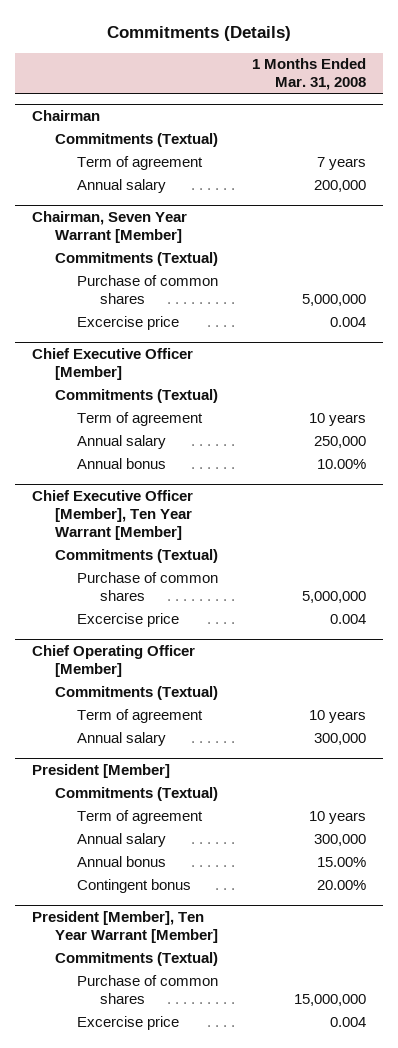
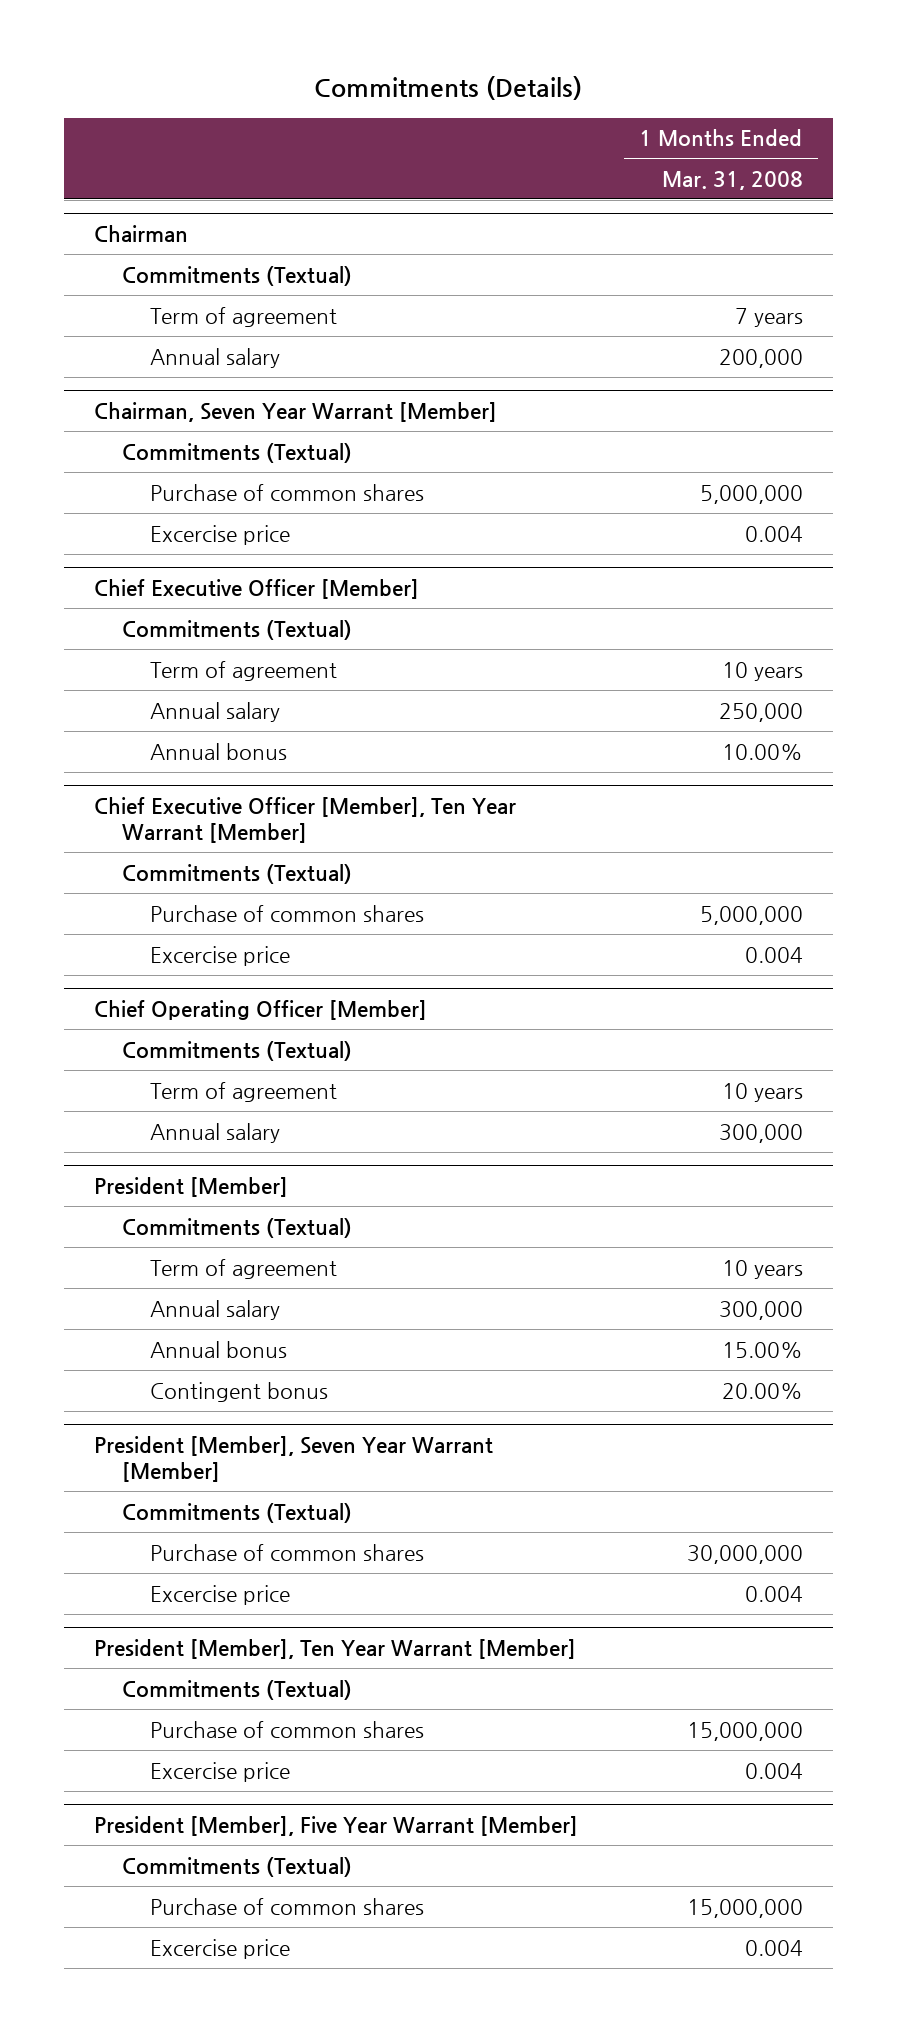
none -> [94,1435,494,1483] President [Member], Seven Year Warrant [Member]
none -> [122,1502,353,1523] Commitments (Textual)
none -> [150,1543,425,1561] Purchase of common shares
none -> [150,1584,291,1605] Excercise price
none -> [94,1815,579,1836] President [Member], Five Year Warrant [Member]
none -> [122,1856,353,1877] Commitments (Textual)
none -> [150,1897,425,1915] Purchase of common shares
none -> [150,1938,291,1959] Excercise price

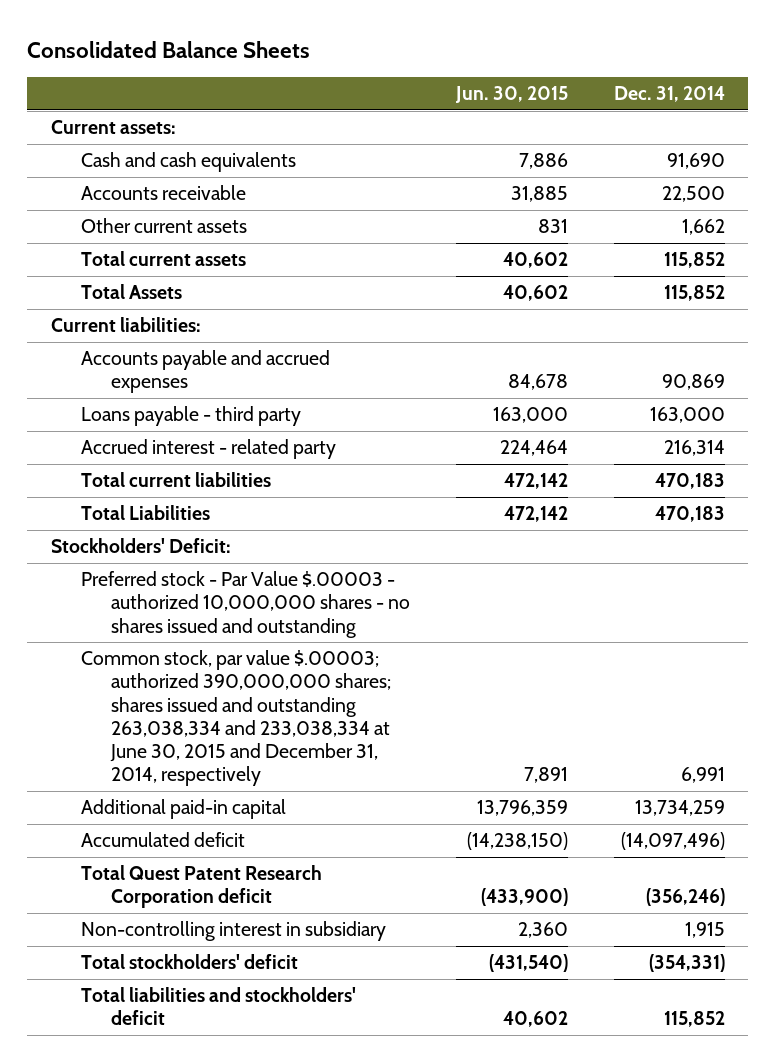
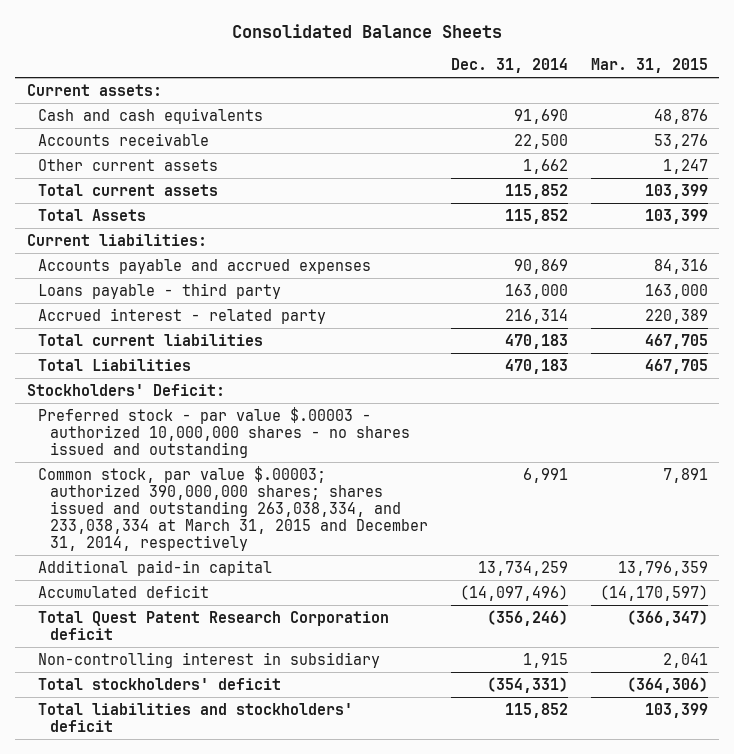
[454,86,568,104] Jun. 30, 2015 -> none
none -> [590,57,708,73] Mar. 31, 2015
[80,571,410,638] Preferred stock - Par Value $.00003 - authorized 10,000,000 shares - no shares issued and outstanding -> [38,406,410,458] Preferred stock - par value $.00003 - authorized 10,000,000 shares - no shares issued and outstanding
[80,650,391,787] Common stock, par value $.00003; authorized 390,000,000 shares; shares issued and outstanding 263,038,334 and 233,038,334 at June 30, 2015 and December 31, 2014, respectively -> [38,465,428,552] Common stock, par value $.00003; authorized 390,000,000 shares; shares issued and outstanding 263,038,334, and 233,038,334 at March 31, 2015 and December 31, 2014, respectively

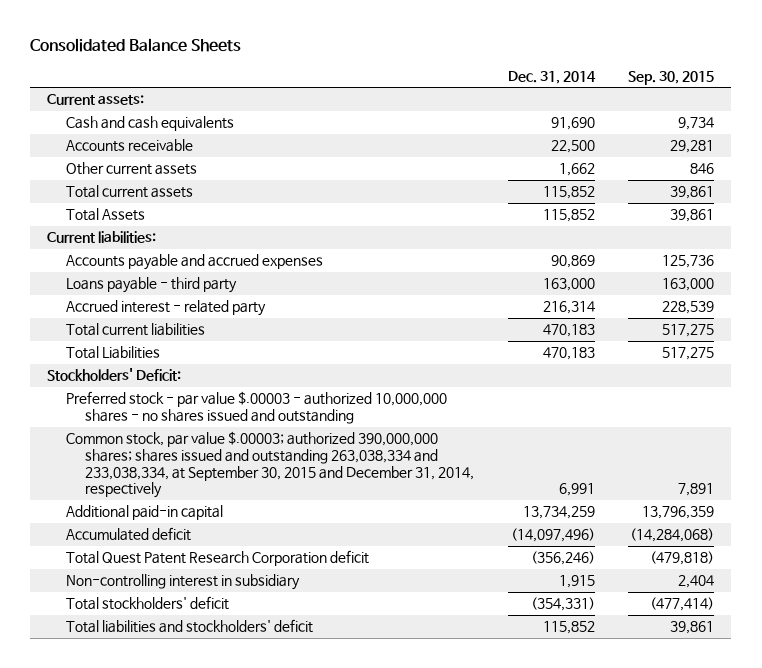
[590,57,708,73] Mar. 31, 2015 -> none
none -> [628,70,715,85] Sep. 30, 2015
[38,465,428,552] Common stock, par value $.00003; authorized 390,000,000 shares; shares issued and outstanding 263,038,334, and 233,038,334 at March 31, 2015 and December 31, 2014, respectively -> [66,431,475,499] Common stock, par value $.00003; authorized 390,000,000 shares; shares issued and outstanding 263,038,334 and 233,038,334, at September 30, 2015 and December 31, 2014, respectively

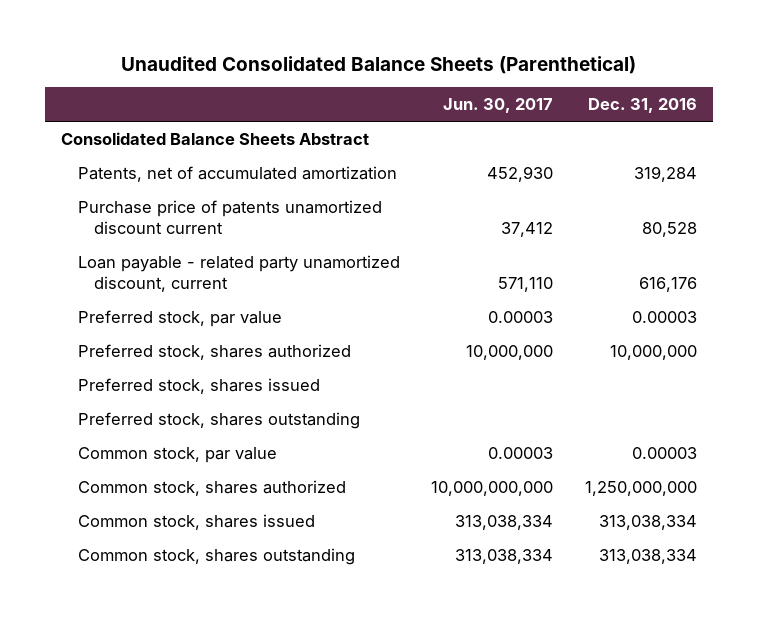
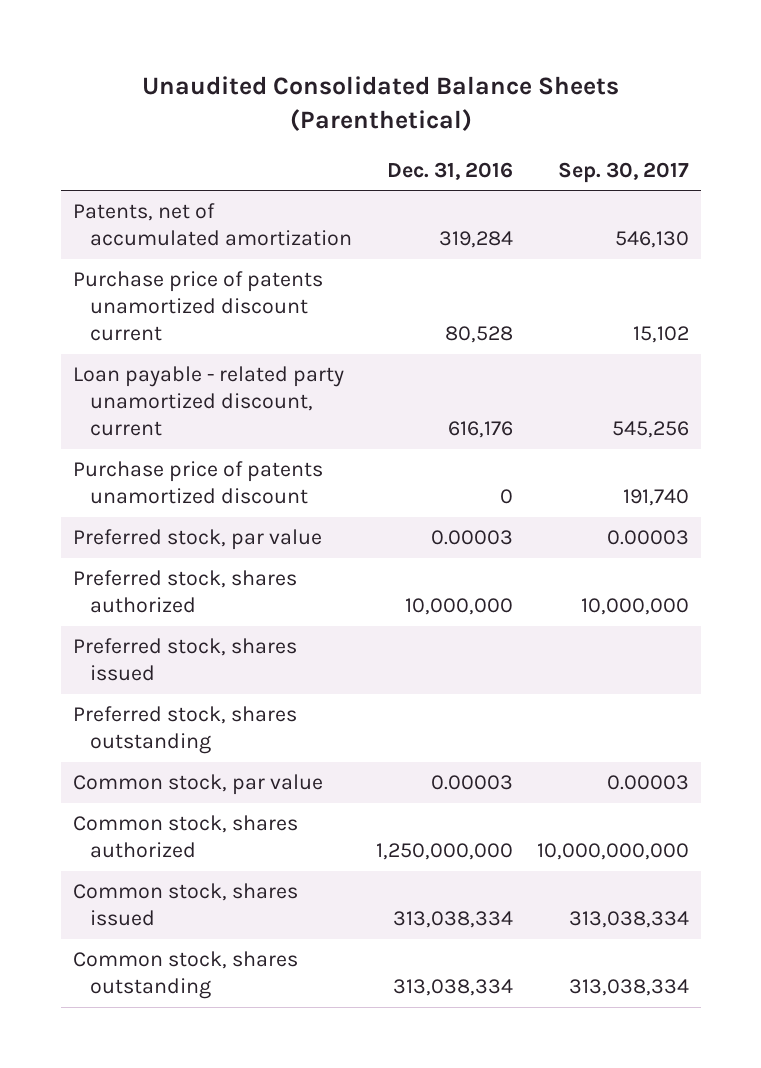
[443,98,554,114] Jun. 30, 2017 -> none
none -> [557,161,689,183] Sep. 30, 2017
[61,131,370,145] Consolidated Balance Sheets Abstract -> none
none -> [72,461,323,505] Purchase price of patents unamortized discount

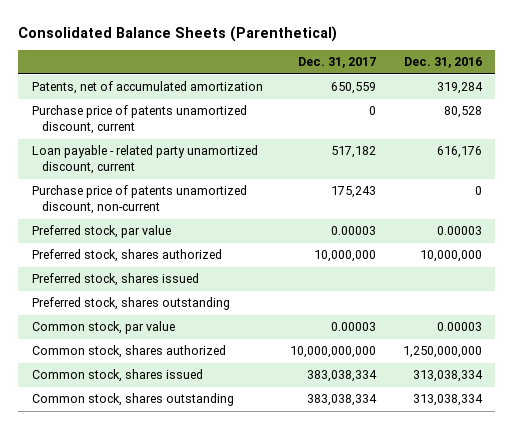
[141,76,619,131] Unaudited Consolidated Balance Sheets (Parenthetical) -> [18,25,338,42] Consolidated Balance Sheets (Parenthetical)
[557,161,689,183] Sep. 30, 2017 -> none
none -> [297,57,376,69] Dec. 31, 2017
[72,271,323,341] Purchase price of patents unamortized discount current -> [31,105,247,135] Purchase price of patents unamortized discount, current
[72,461,323,505] Purchase price of patents unamortized discount -> [31,185,247,215] Purchase price of patents unamortized discount, non-current

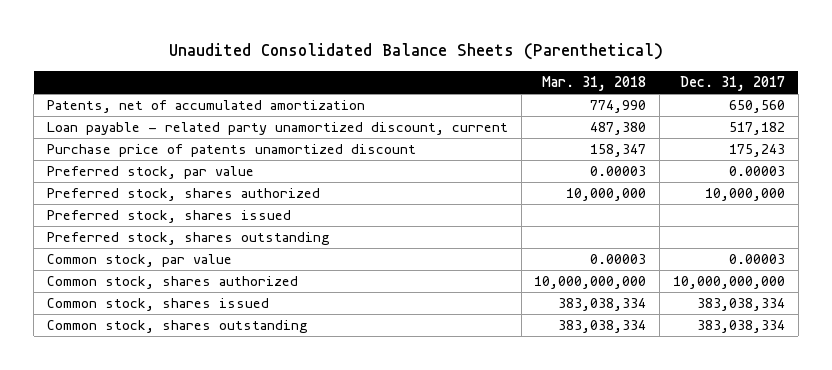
[18,25,338,42] Consolidated Balance Sheets (Parenthetical) -> [168,43,663,61] Unaudited Consolidated Balance Sheets (Parenthetical)
[403,57,482,69] Dec. 31, 2016 -> none
none -> [542,76,647,92] Mar. 31, 2018
[31,105,247,135] Purchase price of patents unamortized discount, current -> none
[330,82,376,95] 650,559 -> [728,100,785,114] 650,560
[31,185,247,215] Purchase price of patents unamortized discount, non-current -> [46,144,416,158] Purchase price of patents unamortized discount

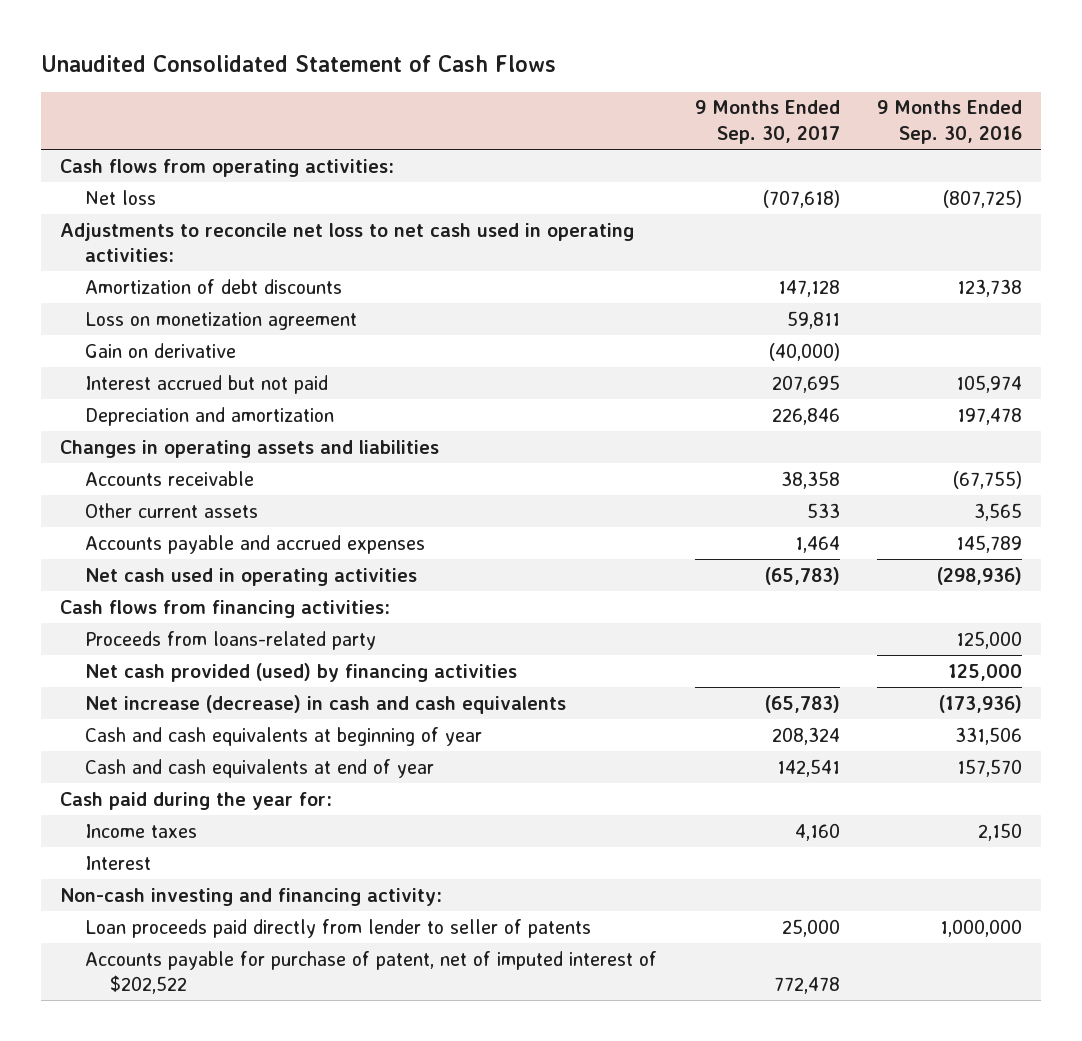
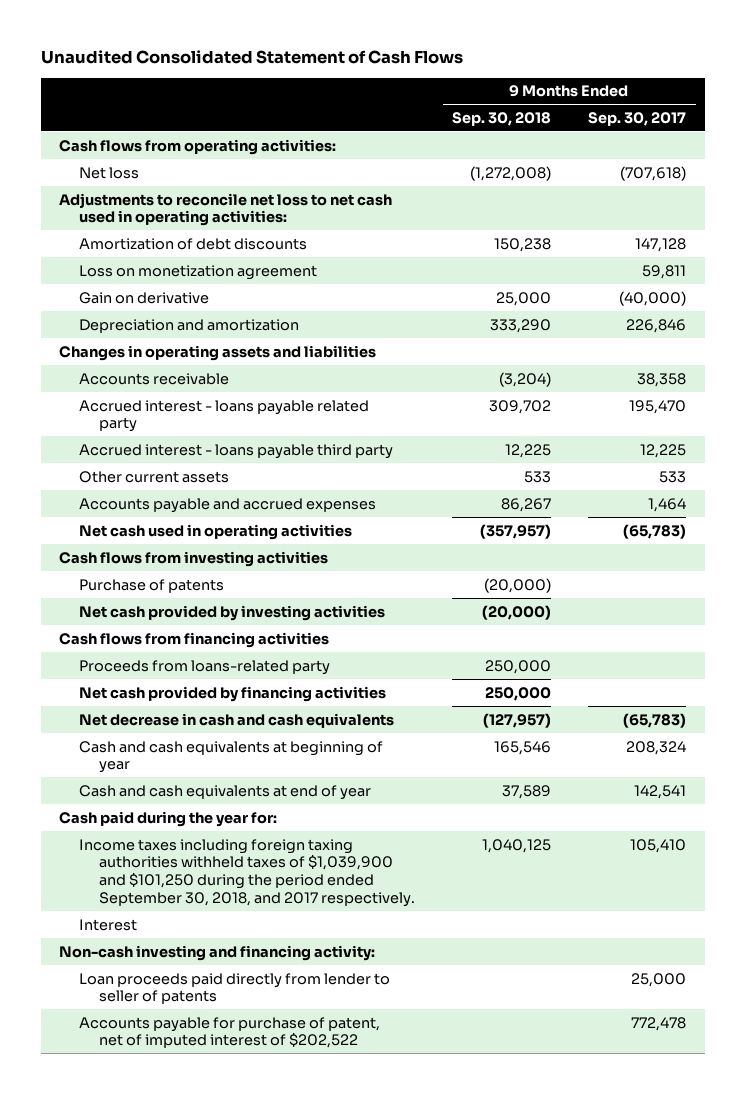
[877,100,1023,145] 9 Months Ended Sep. 30, 2016 -> none
none -> [452,111,552,126] Sep. 30, 2018
[84,374,328,394] Interest accrued but not paid -> none
none -> [78,399,369,433] Accrued interest - loans payable related party
none -> [78,443,393,459] Accrued interest - loans payable third party
none -> [59,550,329,567] Cash flows from investing activities
none -> [78,578,224,593] Purchase of patents
none -> [78,604,385,621] Net cash provided by investing activities
[59,599,390,618] Cash flows from financing activities: -> [59,631,330,648] Cash flows from financing activities
[84,662,517,682] Net cash provided (used) by financing activities -> [78,685,386,702] Net cash provided by financing activities
[84,694,566,714] Net increase (decrease) in cash and cash equivalents -> [78,712,394,728] Net decrease in cash and cash equivalents
[84,823,197,838] Income taxes -> none
none -> [78,838,415,908] Income taxes including foreign taxing authorities withheld taxes of $1,039,900 and $101,250 during the period ended September 30, 2018, and 2017 respectively.

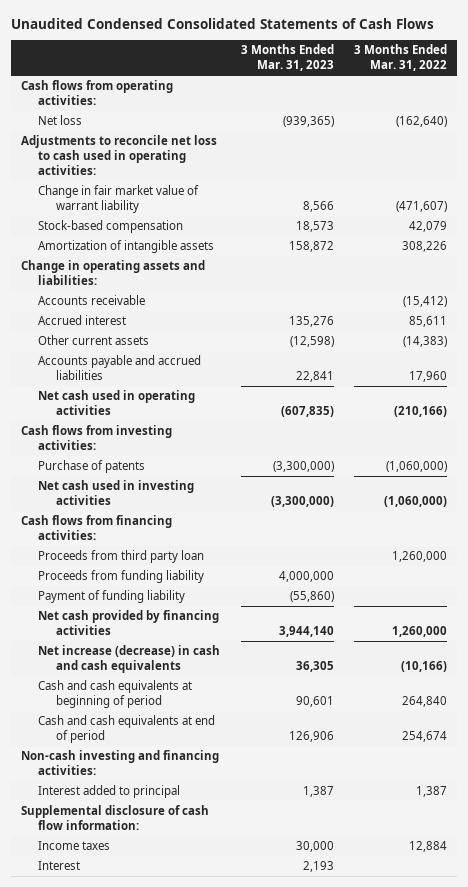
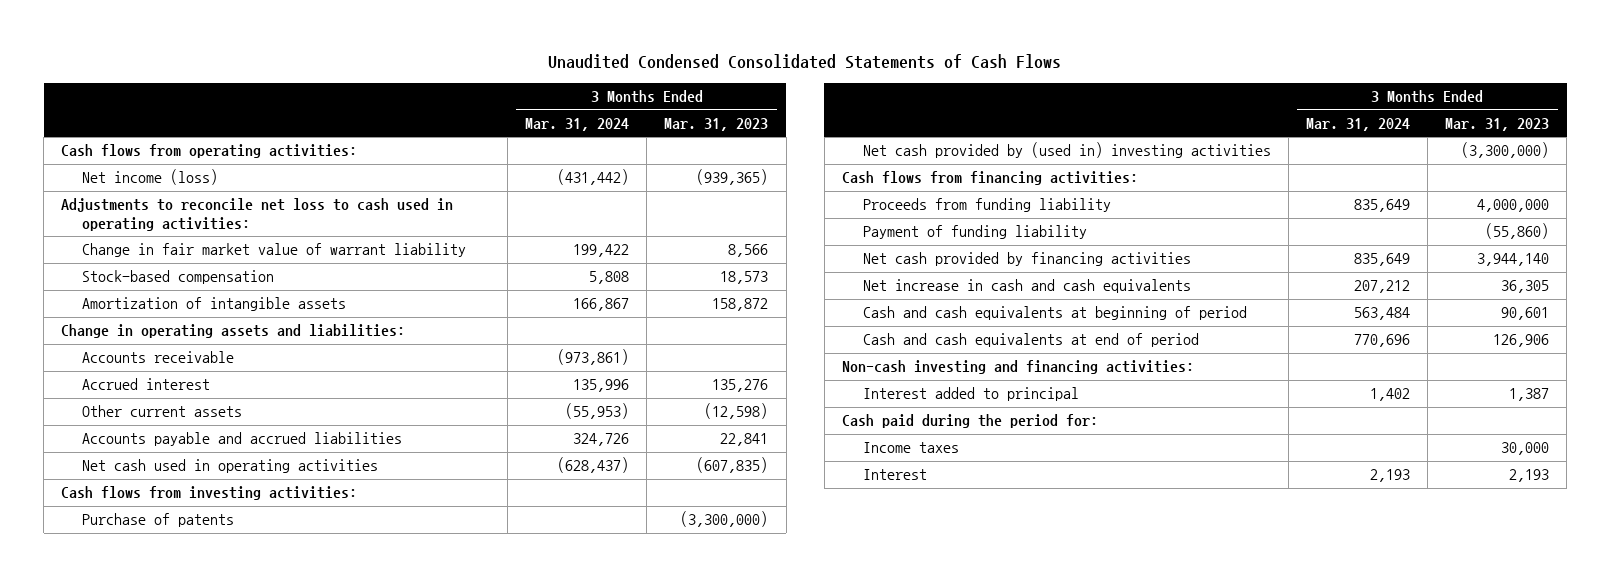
[354,44,448,72] 3 Months Ended Mar. 31, 2022 -> none
none -> [525,117,630,131] Mar. 31, 2024
[38,115,83,126] Net loss -> [82,169,219,186] Net income (loss)
[38,480,195,506] Net cash used in investing activities -> [862,142,1271,159] Net cash provided by (used in) investing activities
[38,550,205,564] Proceeds from third party loan -> none
[38,645,221,674] Net increase (decrease) in cash and cash equivalents -> [862,279,1191,294] Net increase in cash and cash equivalents
[20,805,209,831] Supplemental disclosure of cash flow information: -> none
none -> [841,414,1098,429] Cash paid during the period for:

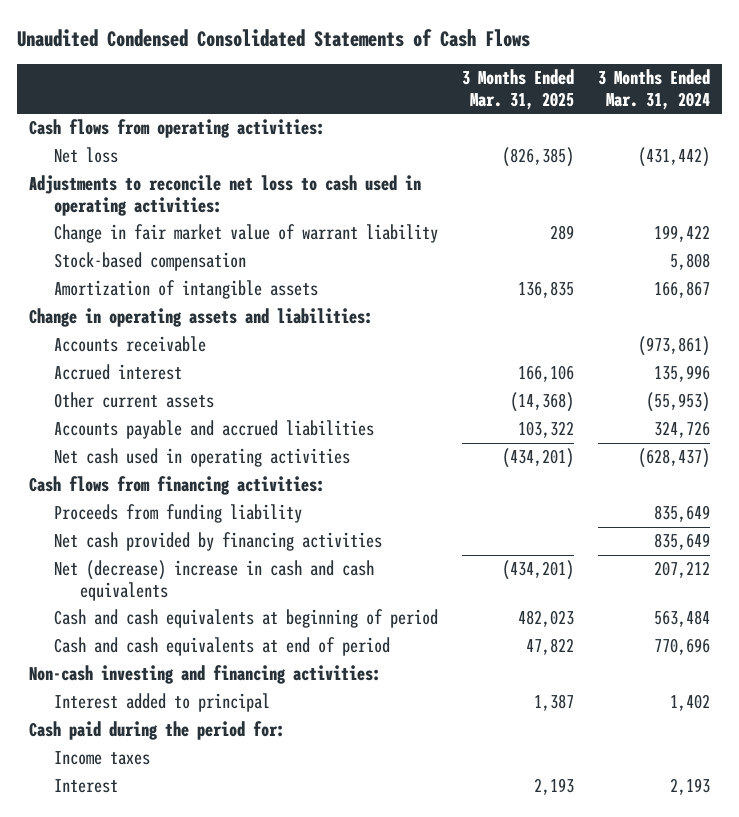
[664,117,769,131] Mar. 31, 2023 -> none
none -> [462,69,575,110] 3 Months Ended Mar. 31, 2025
[82,169,219,186] Net income (loss) -> [54,147,119,164] Net loss
[61,486,358,501] Cash flows from investing activities: -> none
[82,513,235,528] Purchase of patents -> none
[862,142,1271,159] Net cash provided by (used in) investing activities -> none
[862,225,1087,240] Payment of funding liability -> none
[862,279,1191,294] Net increase in cash and cash equivalents -> [54,560,375,601] Net (decrease) increase in cash and cash equivalents

